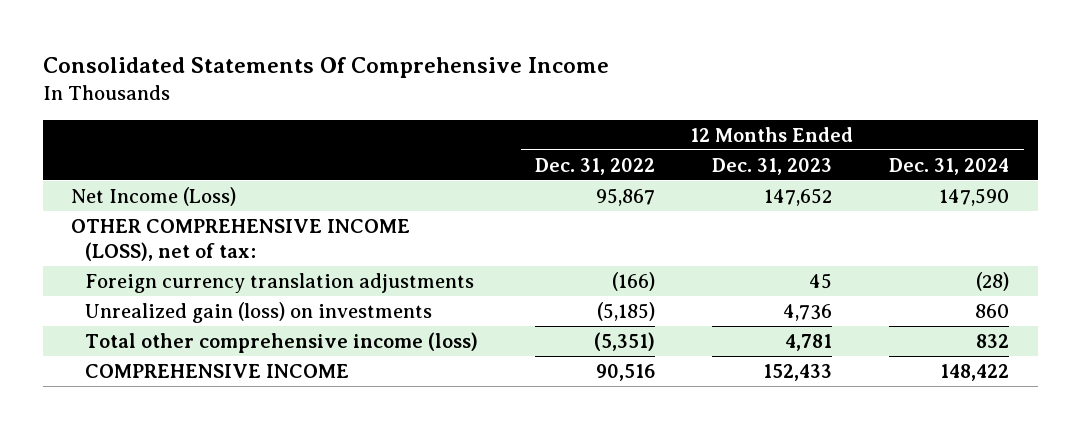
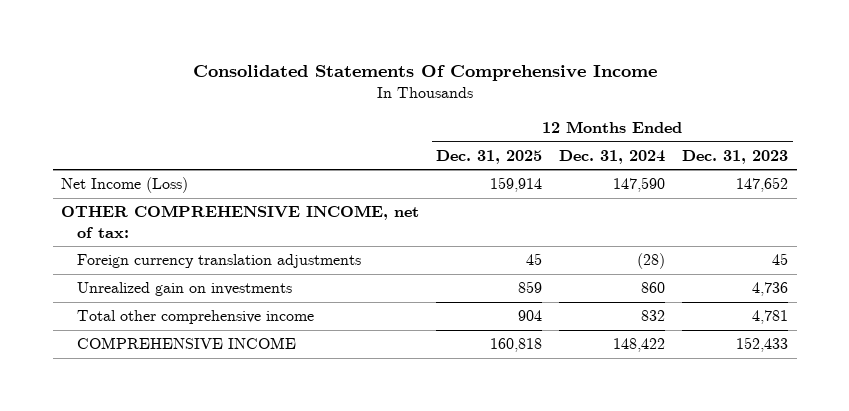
[535,157,656,175] Dec. 31, 2022 -> none
none -> [436,149,543,164] Dec. 31, 2025
[71,218,411,261] OTHER COMPREHENSIVE INCOME (LOSS), net of tax: -> [61,205,420,238] OTHER COMPREHENSIVE INCOME, net of tax:
[85,301,433,323] Unrealized gain (loss) on investments -> [77,282,293,297] Unrealized gain on investments
[85,331,479,353] Total other comprehensive income (loss) -> [77,310,315,325] Total other comprehensive income

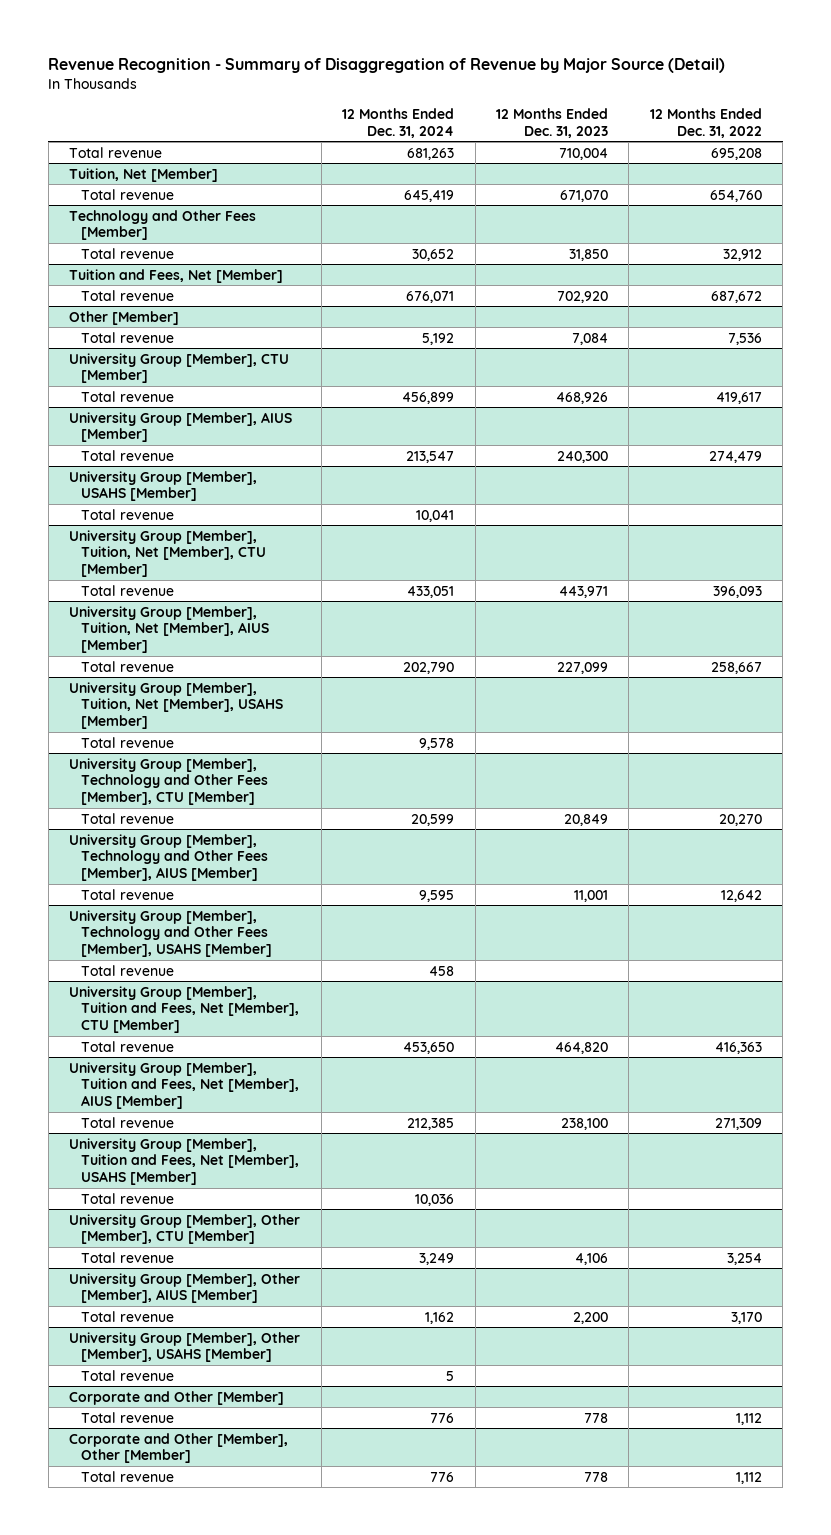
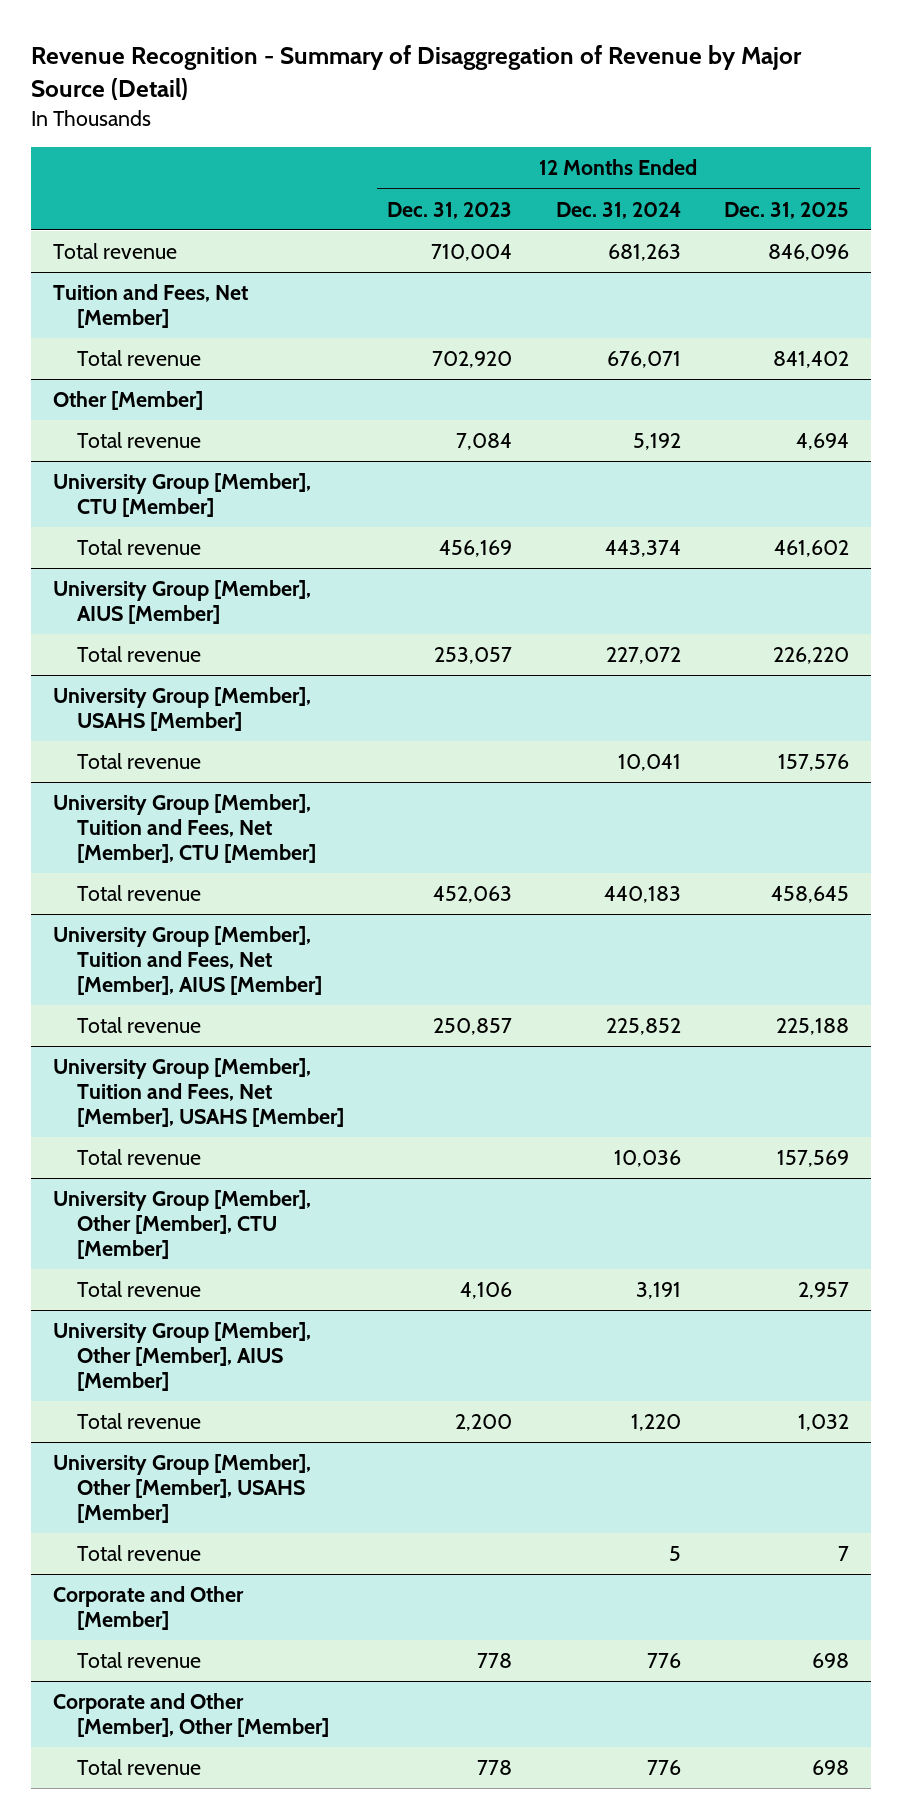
[649,108,762,138] 12 Months Ended Dec. 31, 2022 -> none
none -> [724,201,850,219] Dec. 31, 2025
[69,167,219,182] Tuition, Net [Member] -> none
[80,188,174,200] Total revenue -> none
[69,209,257,241] Technology and Other Fees [Member] -> none
[80,247,174,259] Total revenue -> none
[402,391,455,404] 456,899 -> [604,540,681,558] 443,374
[555,391,608,404] 468,926 -> [439,540,513,558] 456,169
[406,450,455,463] 213,547 -> [605,647,681,665] 227,072
[556,450,608,463] 240,300 -> [434,647,513,665] 253,057
[69,529,266,578] University Group [Member], Tuition, Net [Member], CTU [Member] -> none
[80,584,174,596] Total revenue -> none
[69,605,269,654] University Group [Member], Tuition, Net [Member], AIUS [Member] -> none
[80,660,174,672] Total revenue -> none
[69,681,283,730] University Group [Member], Tuition, Net [Member], USAHS [Member] -> none
[80,736,174,748] Total revenue -> none
[69,757,268,806] University Group [Member], Technology and Other Fees [Member], CTU [Member] -> none
[80,812,174,824] Total revenue -> none
[69,833,268,882] University Group [Member], Technology and Other Fees [Member], AIUS [Member] -> none
[80,888,174,900] Total revenue -> none
[69,909,272,958] University Group [Member], Technology and Other Fees [Member], USAHS [Member] -> none
[80,964,174,976] Total revenue -> none
[403,1041,455,1054] 453,650 -> [603,886,681,904] 440,183
[554,1041,608,1054] 464,820 -> [433,886,513,904] 452,063
[407,1117,455,1130] 212,385 -> [605,1018,681,1036] 225,852
[560,1117,608,1130] 238,100 -> [433,1018,513,1036] 250,857
[419,1252,455,1265] 3,249 -> [635,1282,681,1300] 3,191
[425,1311,455,1324] 1,162 -> [630,1414,681,1432] 1,220

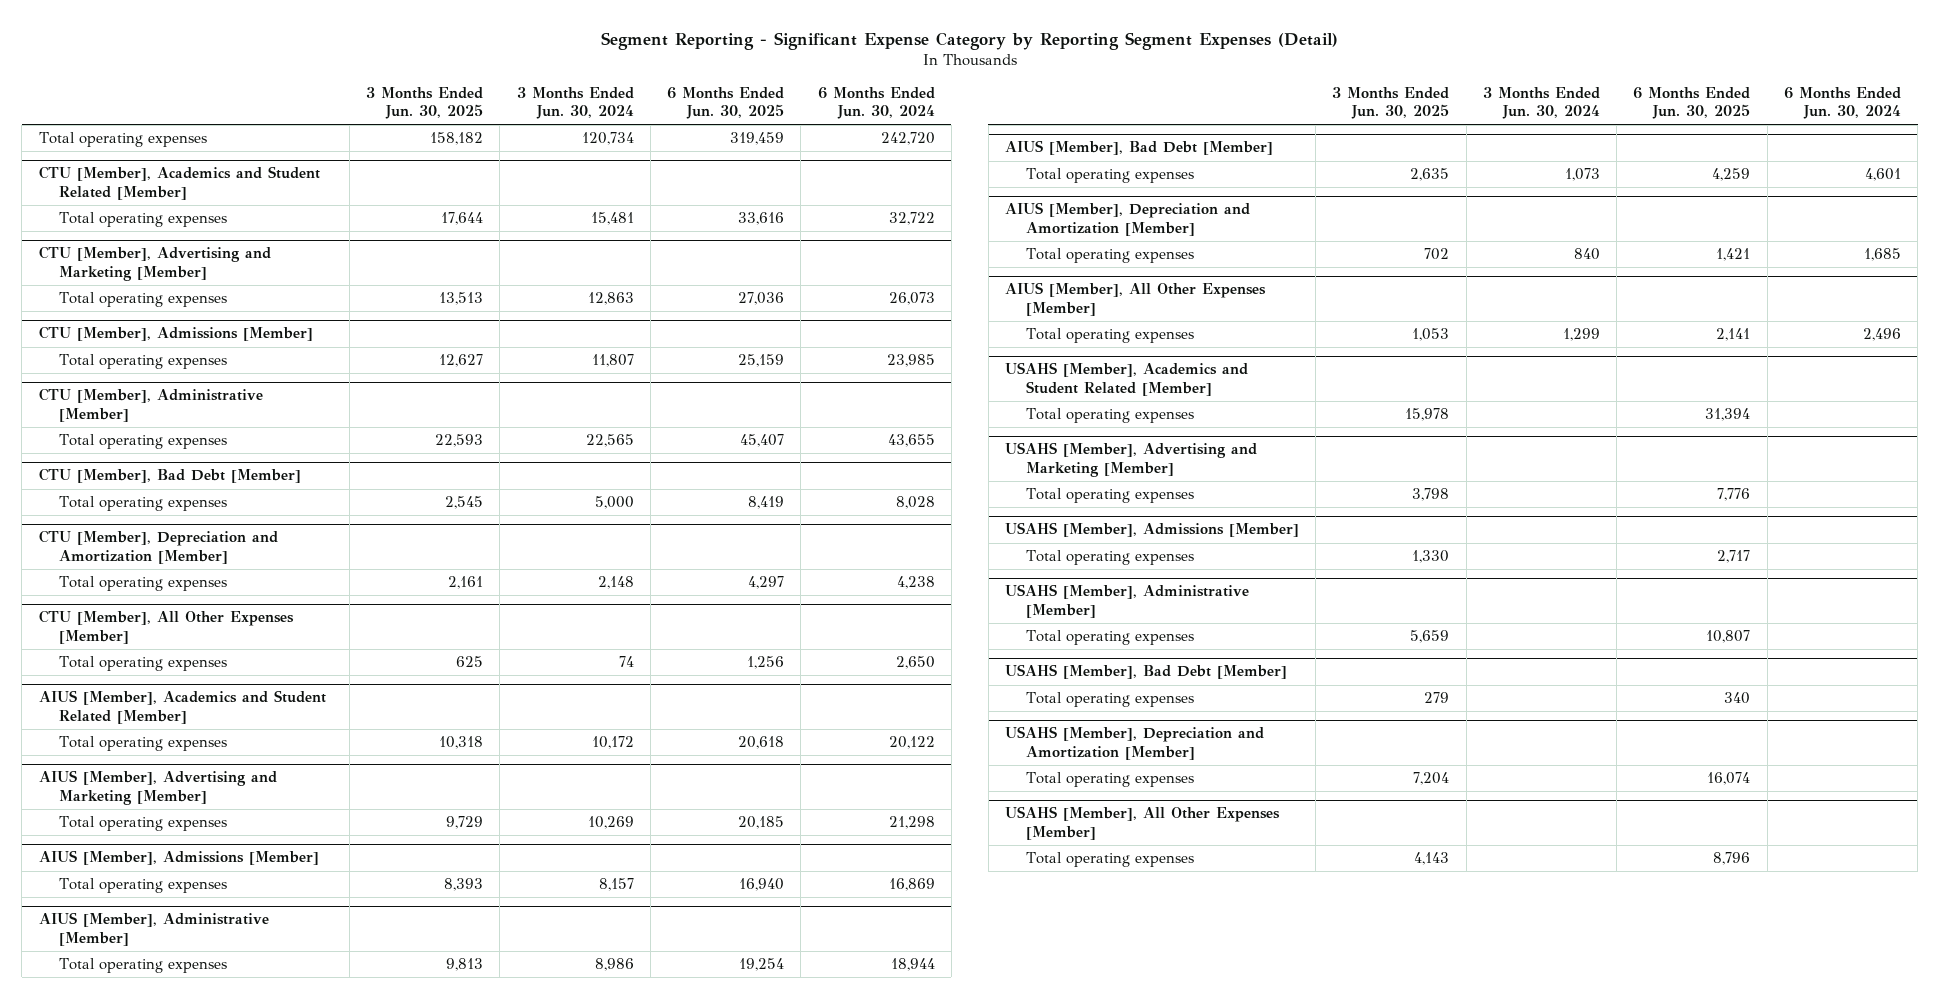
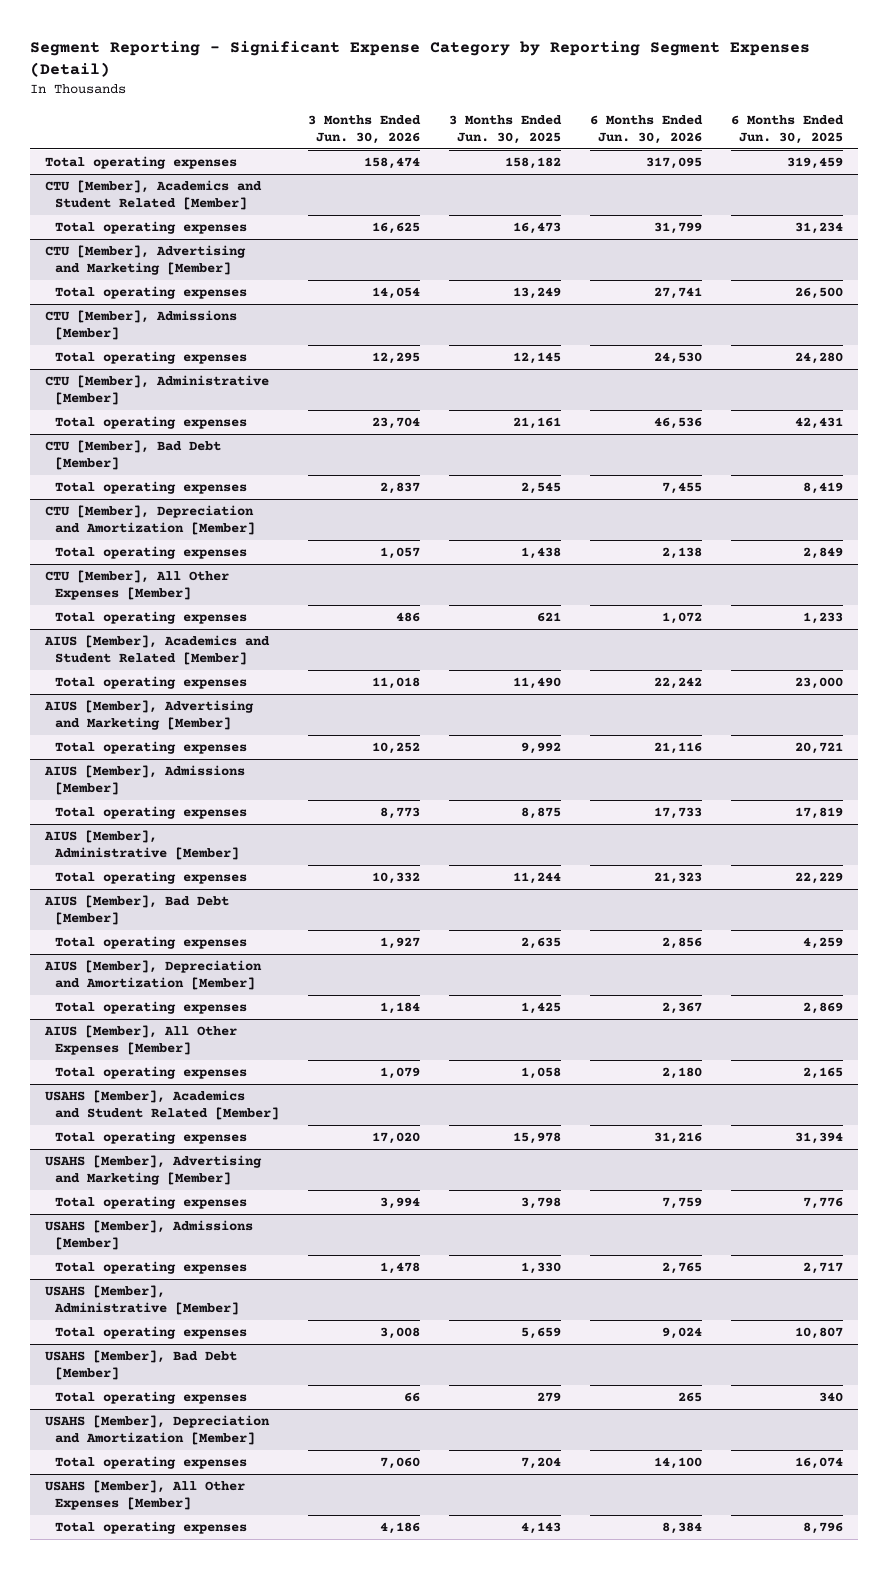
[516,86,634,120] 3 Months Ended Jun. 30, 2024 -> none
[817,86,935,120] 6 Months Ended Jun. 30, 2024 -> none
none -> [307,114,421,144] 3 Months Ended Jun. 30, 2026
none -> [590,114,704,144] 6 Months Ended Jun. 30, 2026
[441,212,484,226] 17,644 -> [512,222,561,235] 16,473
[738,212,785,226] 33,616 -> [795,222,844,235] 31,234
[439,292,484,306] 13,513 -> [512,287,561,300] 13,249
[738,292,785,306] 27,036 -> [795,287,844,300] 26,500
[439,354,484,368] 12,627 -> [512,352,561,365] 12,145
[738,354,785,368] 25,159 -> [795,352,844,365] 24,280
[435,434,484,448] 22,593 -> [512,417,561,430] 21,161
[740,434,785,448] 45,407 -> [795,417,844,430] 42,431
[448,576,484,590] 2,161 -> [520,547,561,560] 1,438
[748,576,785,590] 4,297 -> [803,547,844,560] 2,849
[456,656,484,668] 625 -> [536,612,561,623] 621
[747,656,785,670] 1,256 -> [803,612,844,625] 1,233
[439,736,484,750] 10,318 -> [512,677,561,690] 11,490
[738,736,785,750] 20,618 -> [795,677,844,690] 23,000
[446,816,484,830] 9,729 -> [520,742,561,755] 9,992
[738,816,785,830] 20,185 -> [795,742,844,755] 20,721
[444,878,484,892] 8,393 -> [520,807,561,820] 8,875
[739,878,785,892] 16,940 -> [795,807,844,820] 17,819
[446,958,484,972] 9,813 -> [512,872,561,885] 11,244
[739,958,785,972] 19,254 -> [795,872,844,885] 22,229
[1424,248,1450,261] 702 -> [520,1002,561,1015] 1,425
[1716,248,1751,262] 1,421 -> [803,1002,844,1015] 2,869
[1412,328,1450,342] 1,053 -> [520,1067,561,1080] 1,058
[1716,328,1751,342] 2,141 -> [803,1067,844,1080] 2,165

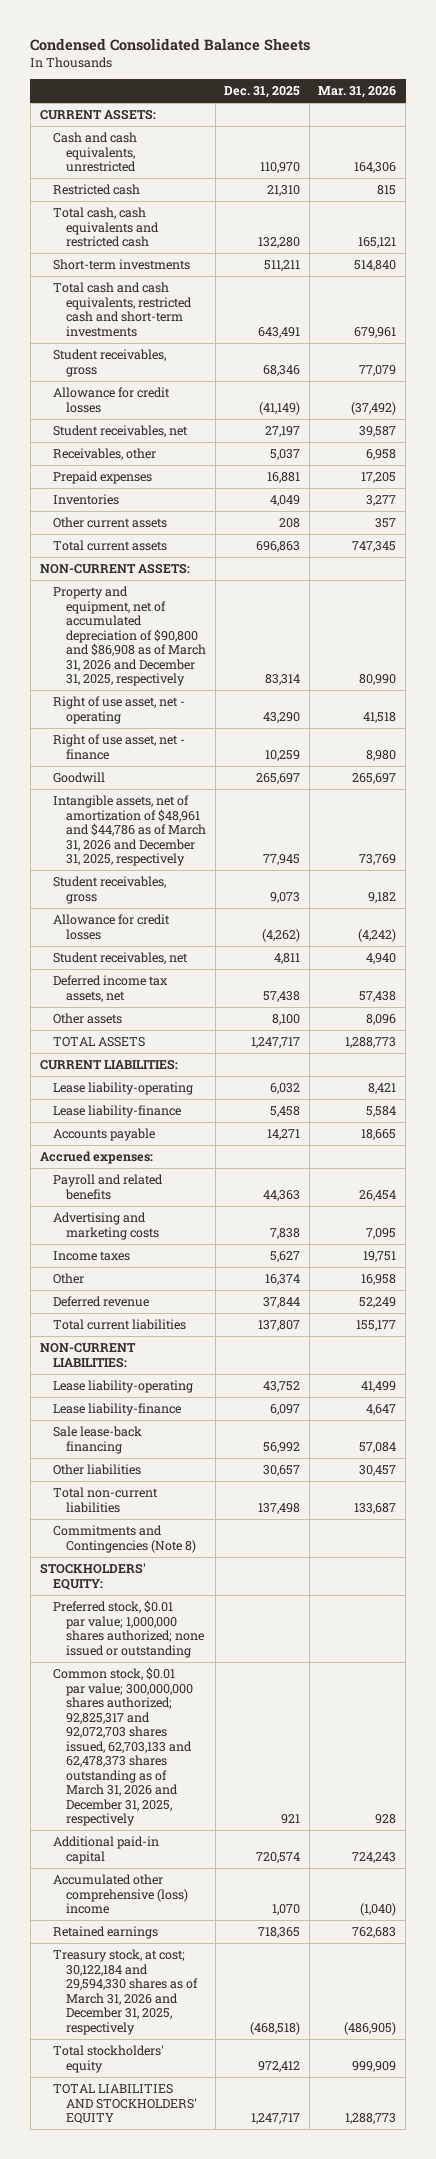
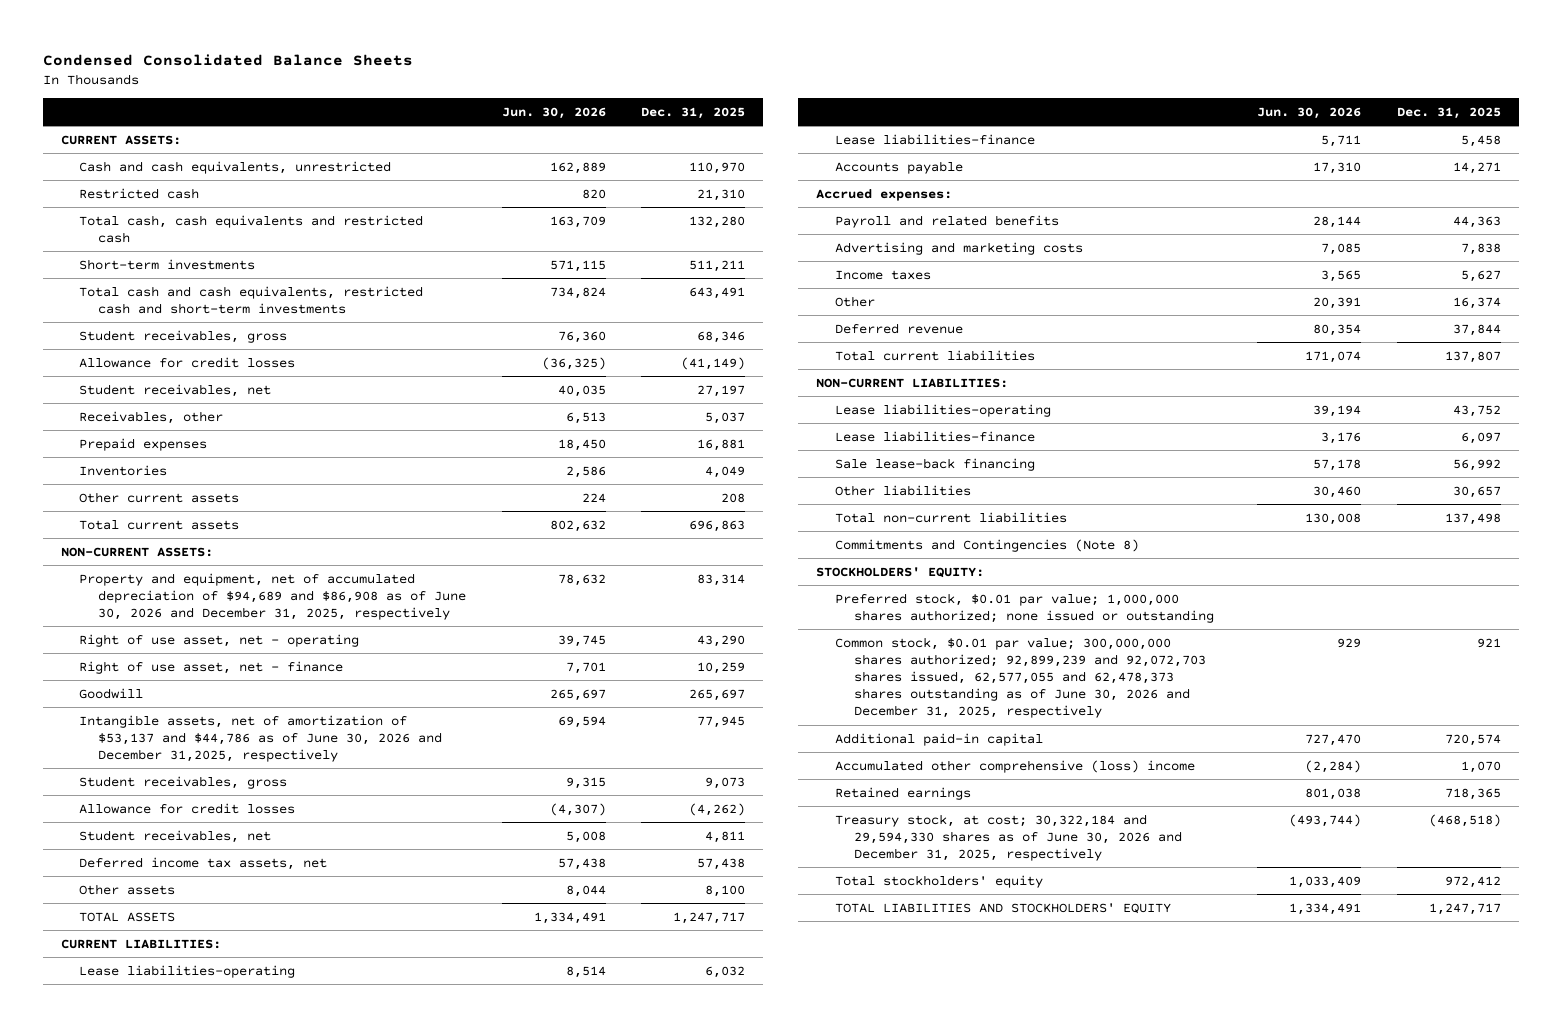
[318,86,397,99] Mar. 31, 2026 -> none
none -> [501,106,606,119] Jun. 30, 2026
[52,586,207,687] Property and equipment, net of accumulated depreciation of $90,800 and $86,908 as of March 31, 2026 and December 31, 2025, respectively -> [79,572,466,621] Property and equipment, net of accumulated depreciation of $94,689 and $86,908 as of June 30, 2026 and December 31, 2025, respectively
[52,795,207,867] Intangible assets, net of amortization of $48,961 and $44,786 as of March 31, 2026 and December 31, 2025, respectively -> [79,714,442,763] Intangible assets, net of amortization of $53,137 and $44,786 as of June 30, 2026 and December 31,2025, respectively
[52,1082,193,1096] Lease liability-operating -> [79,964,296,978] Lease liabilities-operating
[52,1105,181,1119] Lease liability-finance -> [834,133,1035,145] Lease liabilities-finance
[52,1380,193,1394] Lease liability-operating -> [834,403,1051,417] Lease liabilities-operating
[52,1403,181,1417] Lease liability-finance -> [834,430,1035,442] Lease liabilities-finance
[52,1667,194,1827] Common stock, $0.01 par value; 300,000,000 shares authorized; 92,825,317 and 92,072,703 shares issued, 62,703,133 and 62,478,373 shares outstanding as of March 31, 2026 and December 31, 2025, respectively -> [834,636,1206,719] Common stock, $0.01 par value; 300,000,000 shares authorized; 92,899,239 and 92,072,703 shares issued, 62,577,055 and 62,478,373 shares outstanding as of June 30, 2026 and December 31, 2025, respectively
[52,1949,199,2035] Treasury stock, at cost; 30,122,184 and 29,594,330 shares as of March 31, 2026 and December 31, 2025, respectively -> [834,813,1182,862] Treasury stock, at cost; 30,322,184 and 29,594,330 shares as of June 30, 2026 and December 31, 2025, respectively

